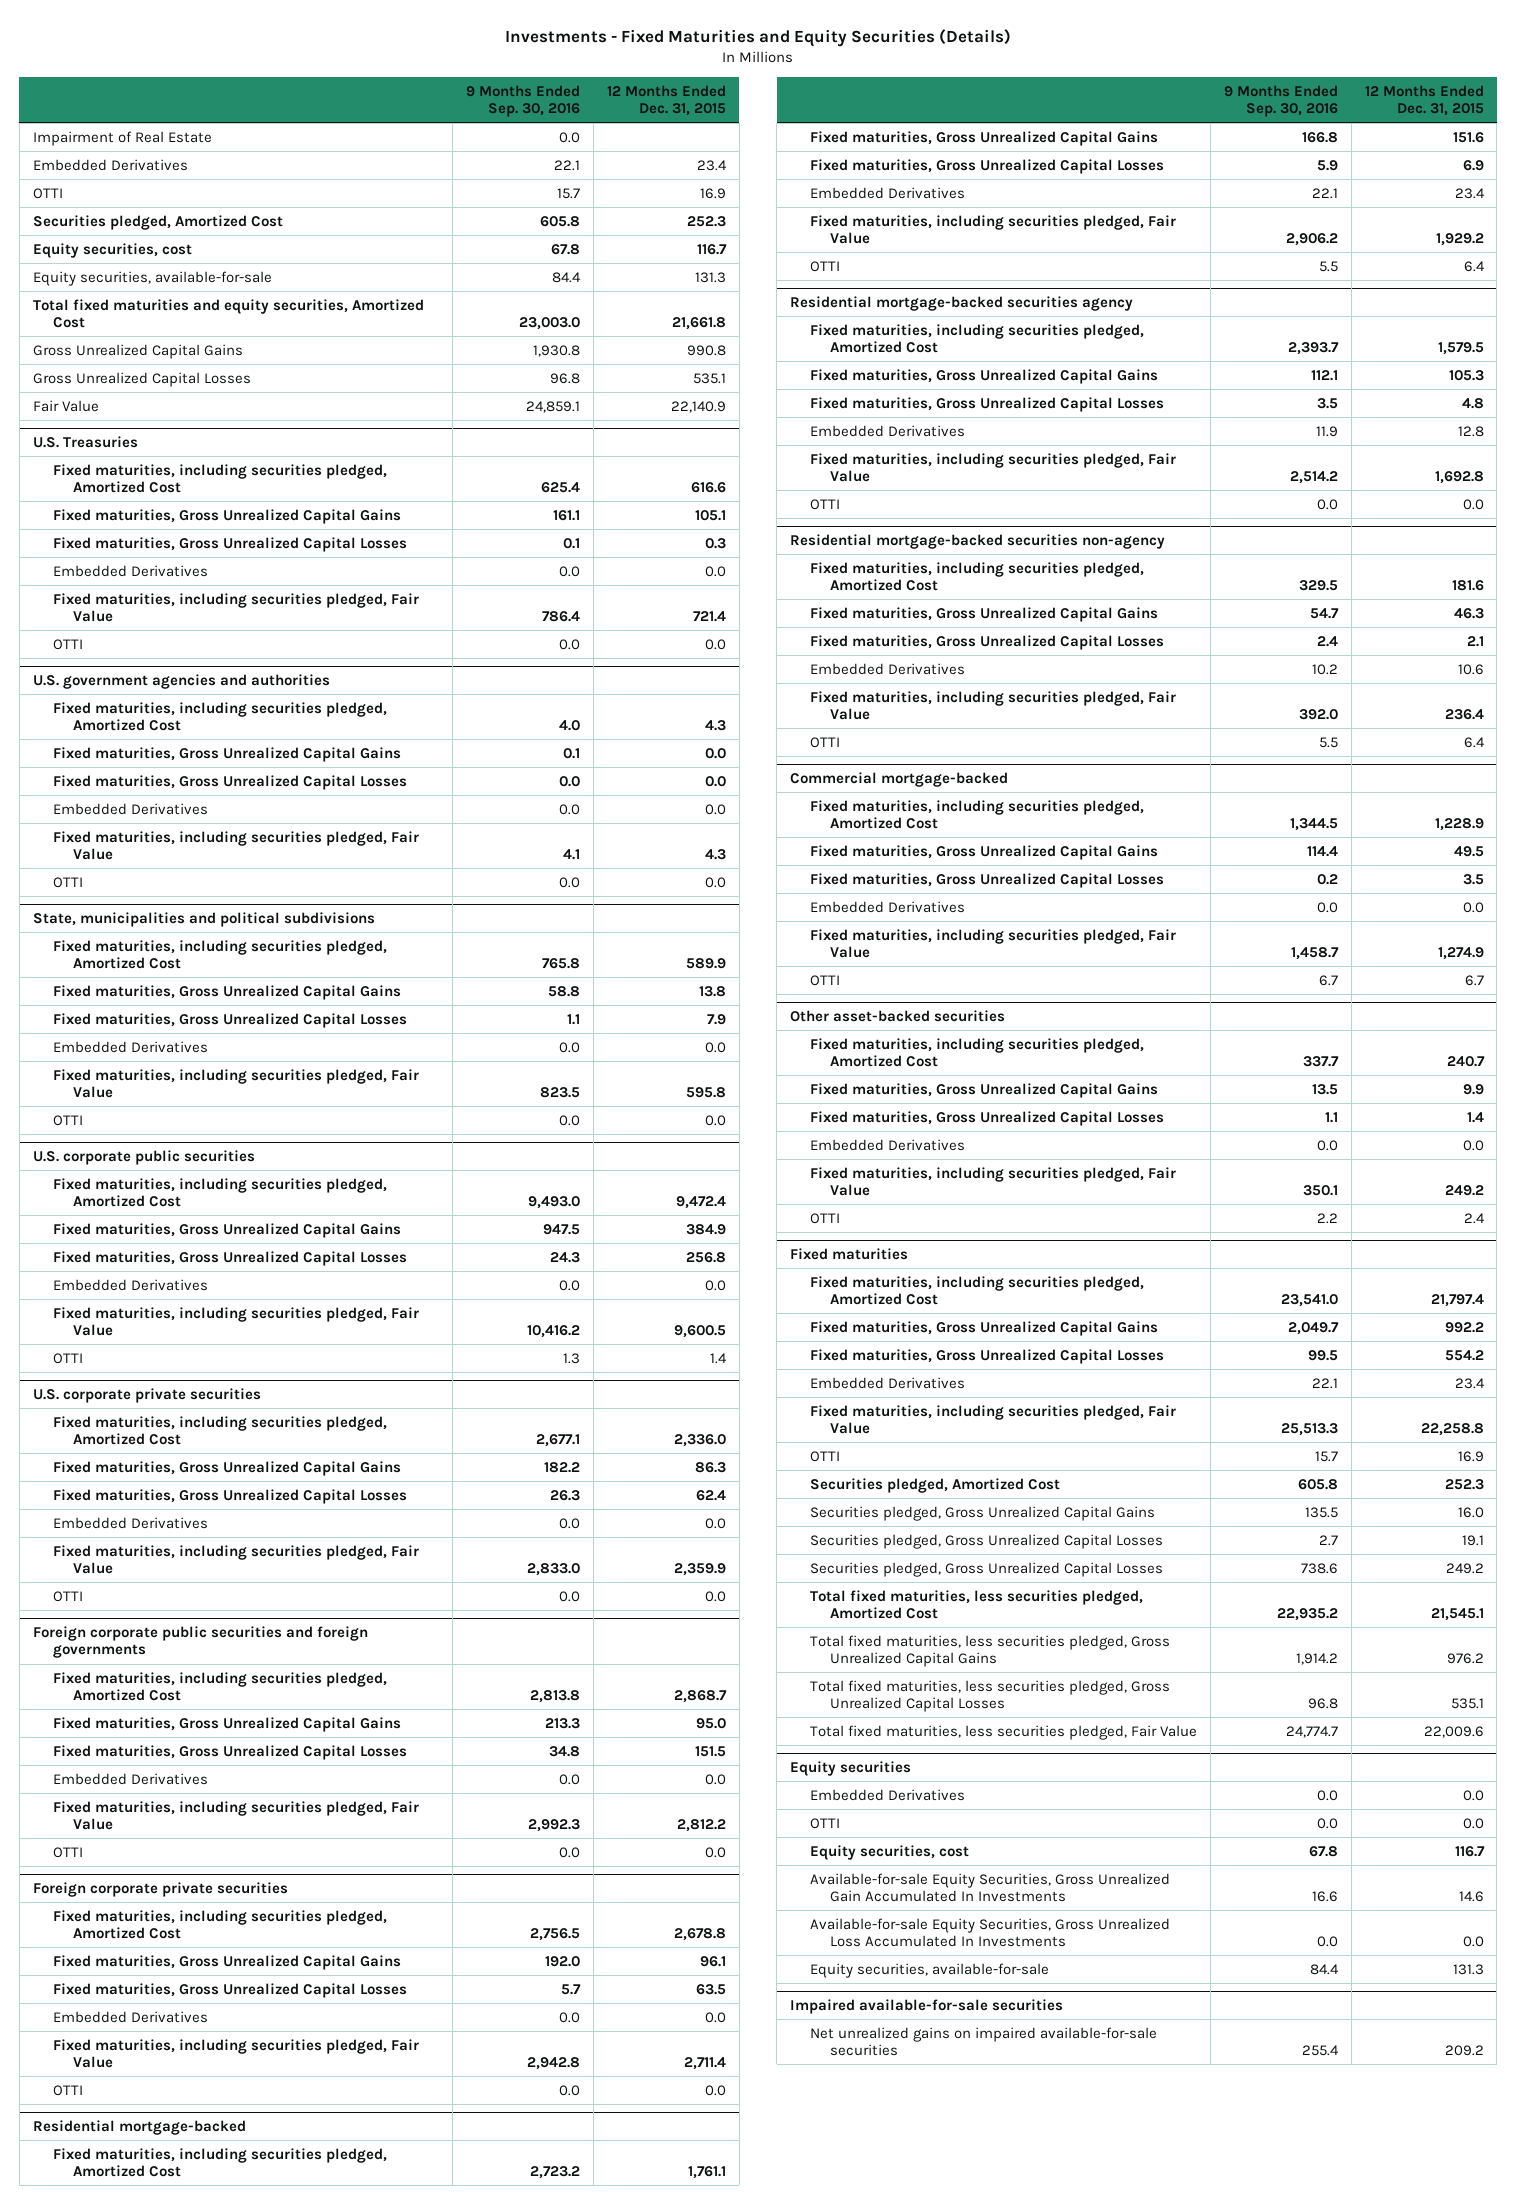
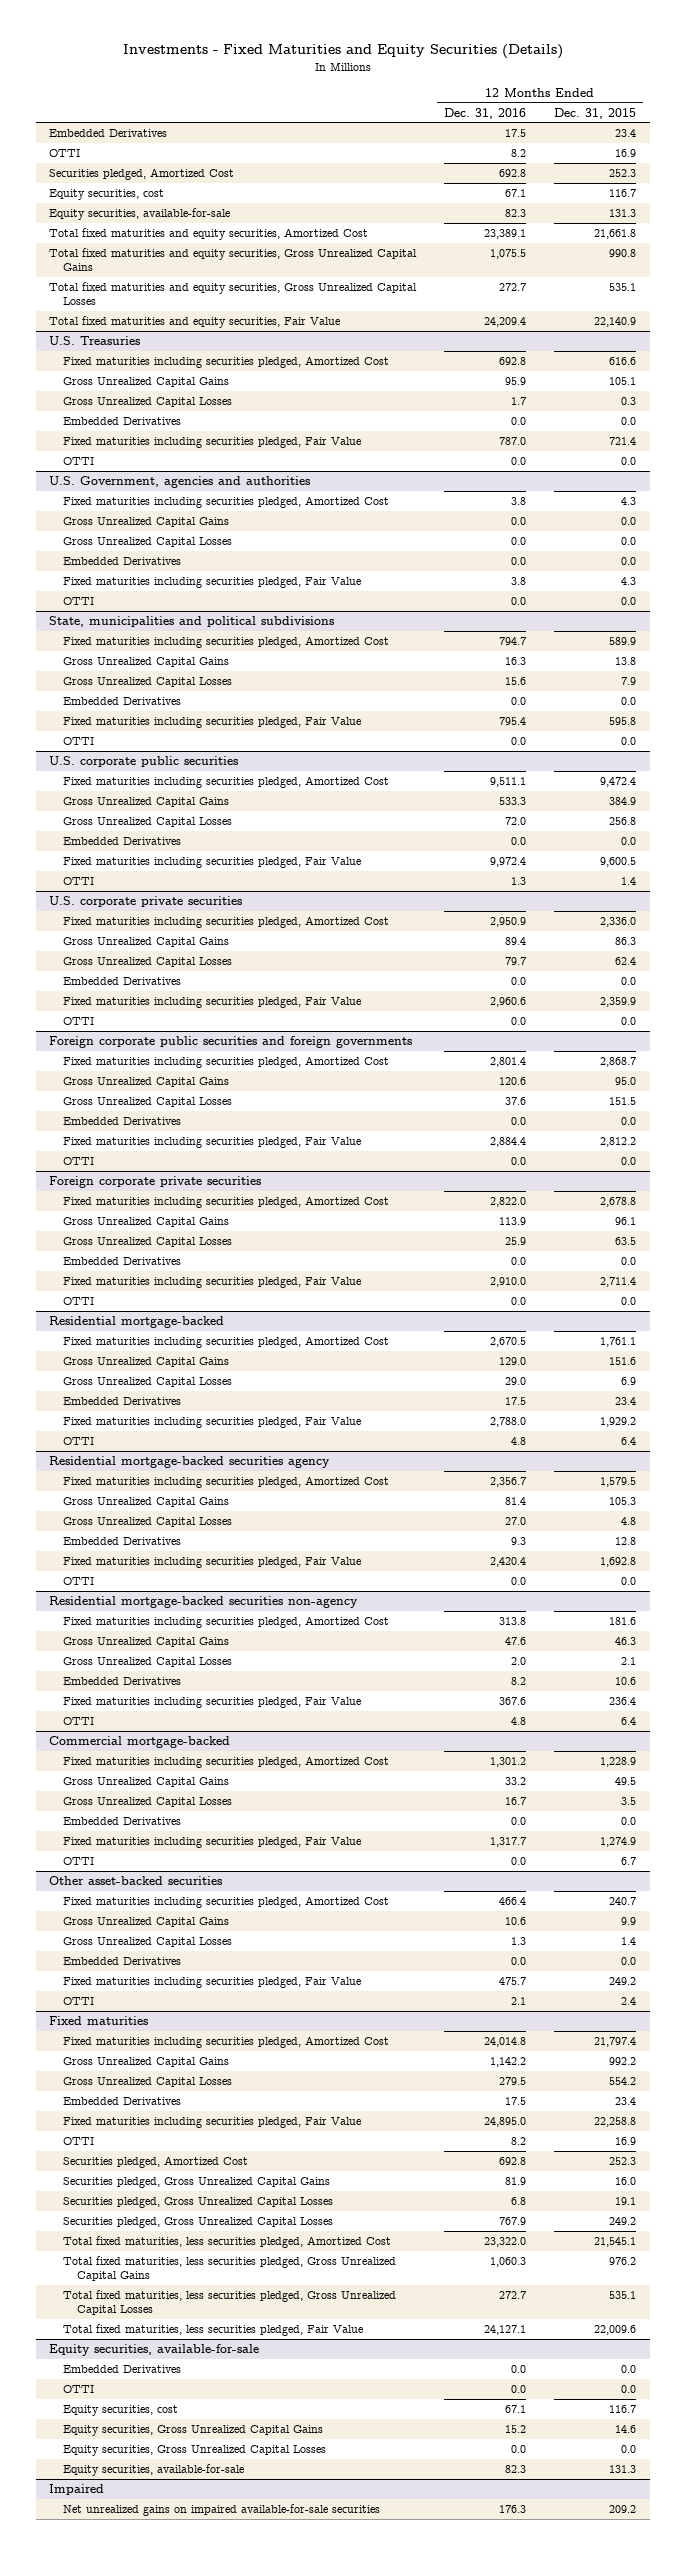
[466,84,581,118] 9 Months Ended Sep. 30, 2016 -> none
none -> [444,107,527,119] Dec. 31, 2016
[32,130,212,146] Impairment of Real Estate -> none
[32,343,243,359] Gross Unrealized Capital Gains -> [49,248,418,272] Total fixed maturities and equity securities, Gross Unrealized Capital Gains
[32,371,251,387] Gross Unrealized Capital Losses -> [49,282,418,306] Total fixed maturities and equity securities, Gross Unrealized Capital Losses
[32,399,99,412] Fair Value -> [49,316,341,329] Total fixed maturities and equity securities, Fair Value
[52,463,387,493] Fixed maturities, including securities pledged, Amortized Cost -> [63,356,390,369] Fixed maturities including securities pledged, Amortized Cost
[52,508,401,524] Fixed maturities, Gross Unrealized Capital Gains -> [63,377,230,388] Gross Unrealized Capital Gains
[52,536,407,552] Fixed maturities, Gross Unrealized Capital Losses -> [63,397,233,408] Gross Unrealized Capital Losses
[52,592,419,622] Fixed maturities, including securities pledged, Fair Value -> [63,437,362,449] Fixed maturities including securities pledged, Fair Value
[32,674,330,690] U.S. government agencies and authorities -> [49,476,311,489] U.S. Government, agencies and authorities
[52,701,387,731] Fixed maturities, including securities pledged, Amortized Cost -> [63,496,390,509] Fixed maturities including securities pledged, Amortized Cost
[52,746,401,762] Fixed maturities, Gross Unrealized Capital Gains -> [63,517,230,528] Gross Unrealized Capital Gains
[52,774,407,790] Fixed maturities, Gross Unrealized Capital Losses -> [63,537,233,548] Gross Unrealized Capital Losses
[52,830,419,860] Fixed maturities, including securities pledged, Fair Value -> [63,577,362,589] Fixed maturities including securities pledged, Fair Value
[52,939,387,969] Fixed maturities, including securities pledged, Amortized Cost -> [63,636,390,649] Fixed maturities including securities pledged, Amortized Cost
[52,984,401,1000] Fixed maturities, Gross Unrealized Capital Gains -> [63,657,230,668] Gross Unrealized Capital Gains
[52,1012,407,1028] Fixed maturities, Gross Unrealized Capital Losses -> [63,677,233,688] Gross Unrealized Capital Losses
[52,1068,419,1098] Fixed maturities, including securities pledged, Fair Value -> [63,717,362,729] Fixed maturities including securities pledged, Fair Value
[52,1177,387,1207] Fixed maturities, including securities pledged, Amortized Cost -> [63,776,390,789] Fixed maturities including securities pledged, Amortized Cost
[52,1222,401,1238] Fixed maturities, Gross Unrealized Capital Gains -> [63,797,230,808] Gross Unrealized Capital Gains
[52,1250,407,1266] Fixed maturities, Gross Unrealized Capital Losses -> [63,817,233,828] Gross Unrealized Capital Losses
[52,1306,419,1336] Fixed maturities, including securities pledged, Fair Value -> [63,857,362,869] Fixed maturities including securities pledged, Fair Value
[52,1415,387,1445] Fixed maturities, including securities pledged, Amortized Cost -> [63,916,390,929] Fixed maturities including securities pledged, Amortized Cost
[52,1460,401,1476] Fixed maturities, Gross Unrealized Capital Gains -> [63,937,230,948] Gross Unrealized Capital Gains
[52,1488,407,1504] Fixed maturities, Gross Unrealized Capital Losses -> [63,957,233,968] Gross Unrealized Capital Losses
[52,1544,419,1574] Fixed maturities, including securities pledged, Fair Value -> [63,997,362,1009] Fixed maturities including securities pledged, Fair Value
[52,1671,387,1701] Fixed maturities, including securities pledged, Amortized Cost -> [63,1056,390,1069] Fixed maturities including securities pledged, Amortized Cost
[52,1716,401,1732] Fixed maturities, Gross Unrealized Capital Gains -> [63,1077,230,1088] Gross Unrealized Capital Gains
[52,1744,407,1760] Fixed maturities, Gross Unrealized Capital Losses -> [63,1097,233,1108] Gross Unrealized Capital Losses
[52,1800,419,1830] Fixed maturities, including securities pledged, Fair Value -> [63,1137,362,1149] Fixed maturities including securities pledged, Fair Value
[52,1909,387,1939] Fixed maturities, including securities pledged, Amortized Cost -> [63,1196,390,1209] Fixed maturities including securities pledged, Amortized Cost
[52,1954,401,1970] Fixed maturities, Gross Unrealized Capital Gains -> [63,1217,230,1228] Gross Unrealized Capital Gains
[52,1982,407,1998] Fixed maturities, Gross Unrealized Capital Losses -> [63,1237,233,1248] Gross Unrealized Capital Losses
[52,2038,419,2068] Fixed maturities, including securities pledged, Fair Value -> [63,1277,362,1289] Fixed maturities including securities pledged, Fair Value
[52,2147,387,2177] Fixed maturities, including securities pledged, Amortized Cost -> [63,1336,390,1349] Fixed maturities including securities pledged, Amortized Cost
[810,130,1159,146] Fixed maturities, Gross Unrealized Capital Gains -> [63,1357,230,1368] Gross Unrealized Capital Gains
[810,158,1165,174] Fixed maturities, Gross Unrealized Capital Losses -> [63,1377,233,1388] Gross Unrealized Capital Losses
[810,214,1177,244] Fixed maturities, including securities pledged, Fair Value -> [63,1417,362,1429] Fixed maturities including securities pledged, Fair Value
[810,323,1145,353] Fixed maturities, including securities pledged, Amortized Cost -> [63,1476,390,1489] Fixed maturities including securities pledged, Amortized Cost
[810,368,1159,384] Fixed maturities, Gross Unrealized Capital Gains -> [63,1497,230,1508] Gross Unrealized Capital Gains
[810,396,1165,412] Fixed maturities, Gross Unrealized Capital Losses -> [63,1517,233,1528] Gross Unrealized Capital Losses
[810,452,1177,482] Fixed maturities, including securities pledged, Fair Value -> [63,1557,362,1569] Fixed maturities including securities pledged, Fair Value
[810,561,1145,591] Fixed maturities, including securities pledged, Amortized Cost -> [63,1616,390,1629] Fixed maturities including securities pledged, Amortized Cost
[810,606,1159,622] Fixed maturities, Gross Unrealized Capital Gains -> [63,1637,230,1648] Gross Unrealized Capital Gains
[810,634,1165,650] Fixed maturities, Gross Unrealized Capital Losses -> [63,1657,233,1668] Gross Unrealized Capital Losses
[810,690,1177,720] Fixed maturities, including securities pledged, Fair Value -> [63,1697,362,1709] Fixed maturities including securities pledged, Fair Value
[810,799,1145,829] Fixed maturities, including securities pledged, Amortized Cost -> [63,1756,390,1769] Fixed maturities including securities pledged, Amortized Cost
[810,844,1159,860] Fixed maturities, Gross Unrealized Capital Gains -> [63,1777,230,1788] Gross Unrealized Capital Gains
[810,872,1165,888] Fixed maturities, Gross Unrealized Capital Losses -> [63,1797,233,1808] Gross Unrealized Capital Losses
[810,928,1177,958] Fixed maturities, including securities pledged, Fair Value -> [63,1837,362,1849] Fixed maturities including securities pledged, Fair Value
[810,1037,1145,1067] Fixed maturities, including securities pledged, Amortized Cost -> [63,1896,390,1909] Fixed maturities including securities pledged, Amortized Cost
[810,1082,1159,1098] Fixed maturities, Gross Unrealized Capital Gains -> [63,1917,230,1928] Gross Unrealized Capital Gains
[810,1110,1165,1126] Fixed maturities, Gross Unrealized Capital Losses -> [63,1937,233,1948] Gross Unrealized Capital Losses
[810,1166,1177,1196] Fixed maturities, including securities pledged, Fair Value -> [63,1977,362,1989] Fixed maturities including securities pledged, Fair Value
[810,1275,1145,1305] Fixed maturities, including securities pledged, Amortized Cost -> [63,2036,390,2049] Fixed maturities including securities pledged, Amortized Cost
[810,1320,1159,1336] Fixed maturities, Gross Unrealized Capital Gains -> [63,2057,230,2068] Gross Unrealized Capital Gains
[810,1348,1165,1364] Fixed maturities, Gross Unrealized Capital Losses -> [63,2077,233,2088] Gross Unrealized Capital Losses
[810,1404,1177,1434] Fixed maturities, including securities pledged, Fair Value -> [63,2117,362,2129] Fixed maturities including securities pledged, Fair Value
[790,1761,912,1777] Equity securities -> [49,2344,260,2357] Equity securities, available-for-sale
[810,1872,1171,1902] Available-for-sale Equity Securities, Gross Unrealized Gain Accumulated In Investments -> [63,2425,324,2437] Equity securities, Gross Unrealized Capital Gains
[810,1917,1171,1947] Available-for-sale Equity Securities, Gross Unrealized Loss Accumulated In Investments -> [63,2445,327,2457] Equity securities, Gross Unrealized Capital Losses
[790,1999,1064,2015] Impaired available-for-sale securities -> [49,2484,105,2496] Impaired

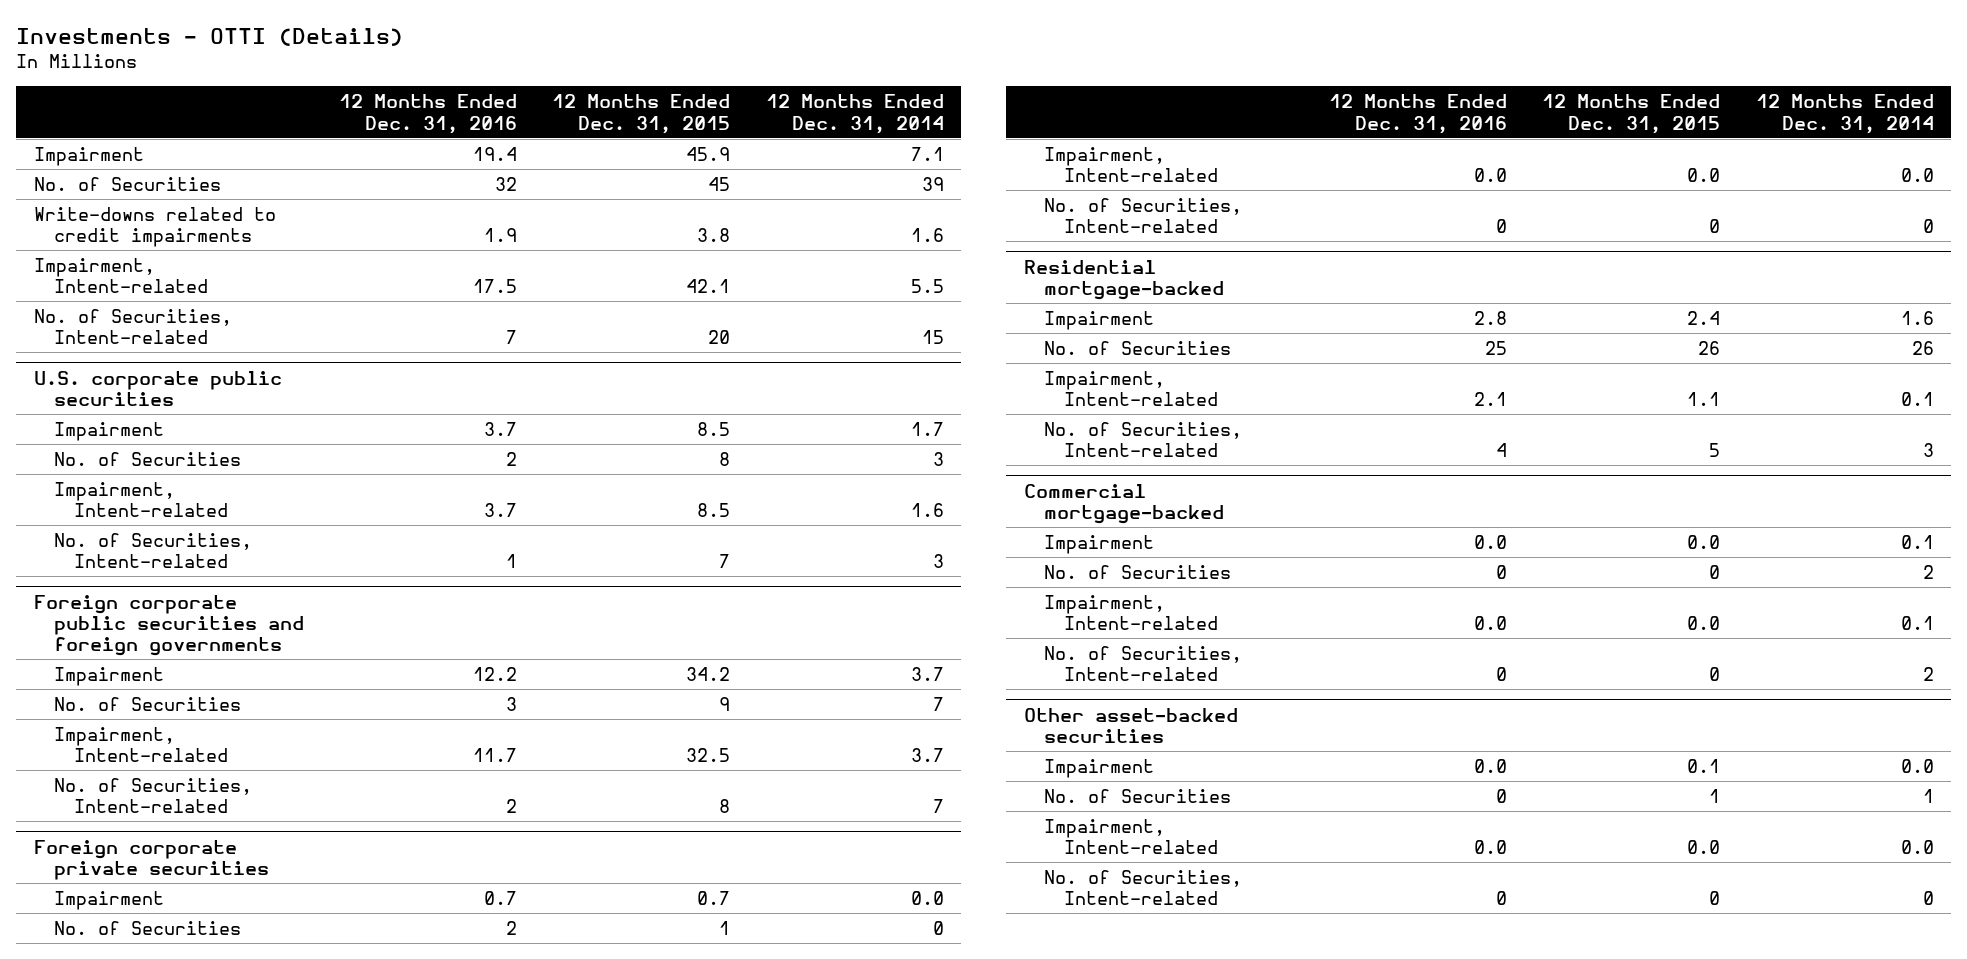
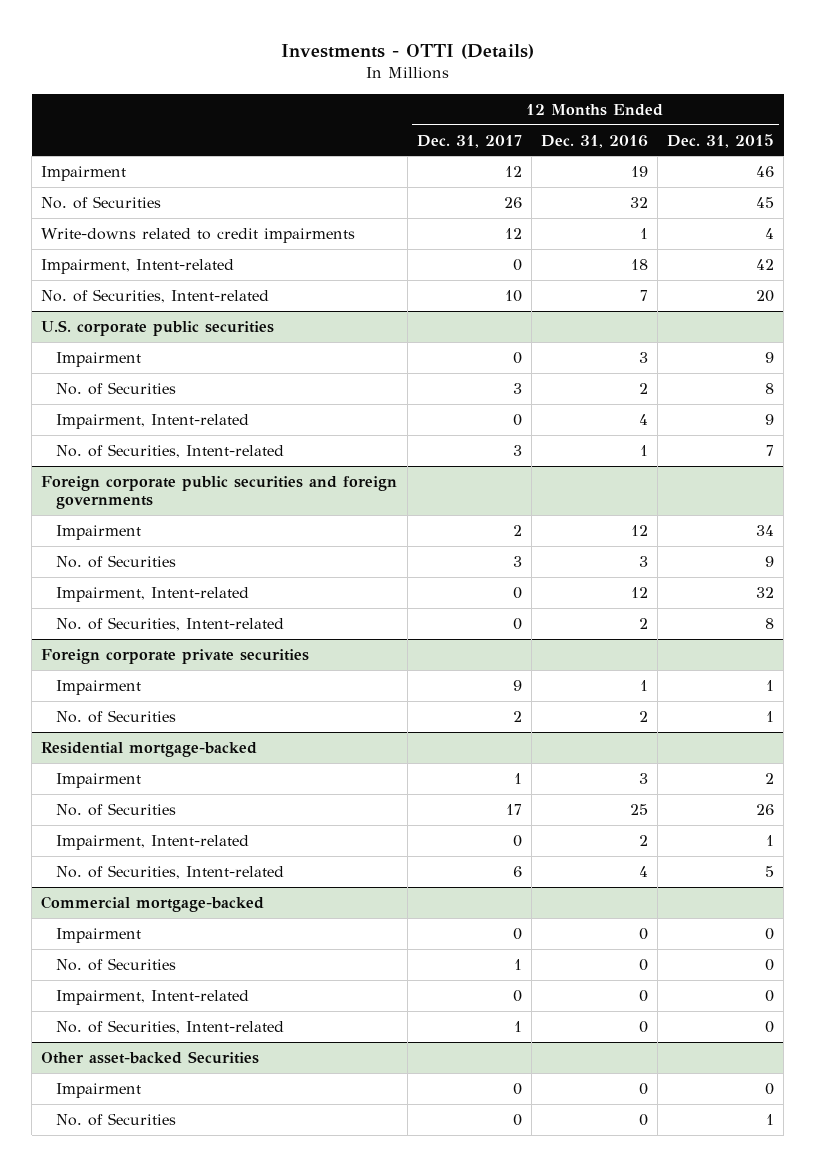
[765,94,944,134] 12 Months Ended Dec. 31, 2014 -> none
none -> [416,134,522,148] Dec. 31, 2017
[473,146,518,161] 19.4 -> [630,165,648,177] 19
[686,146,731,161] 45.9 -> [756,165,775,177] 46
[484,228,518,243] 1.9 -> [639,227,648,239] 1
[697,228,731,243] 3.8 -> [765,227,775,239] 4
[473,279,518,294] 17.5 -> [630,258,648,270] 18
[686,279,731,294] 42.1 -> [756,258,775,270] 42
[484,421,518,436] 3.7 -> [638,351,648,363] 3
[697,421,731,436] 8.5 -> [765,351,775,363] 9
[484,503,518,518] 3.7 -> [638,413,648,425] 4
[697,503,731,518] 8.5 -> [765,413,775,425] 9
[473,666,518,681] 12.2 -> [630,524,648,536] 12
[686,666,731,681] 34.2 -> [756,524,775,536] 34
[473,748,518,763] 11.7 -> [630,586,648,598] 12
[686,748,731,763] 32.5 -> [756,586,775,598] 32
[484,890,518,905] 0.7 -> [639,679,648,691] 1
[697,890,731,905] 0.7 -> [766,679,775,691] 1
[1043,146,1219,183] Impairment, Intent-related -> none
[1043,197,1242,234] No. of Securities, Intent-related -> none
[1474,310,1508,325] 2.8 -> [638,772,648,784] 3
[1687,310,1721,325] 2.4 -> [765,772,775,784] 2
[1474,392,1508,407] 2.1 -> [638,834,648,846] 2
[1687,392,1721,407] 1.1 -> [766,834,775,846] 1
[1474,534,1508,549] 0.0 -> [638,927,648,940] 0
[1687,534,1721,549] 0.0 -> [765,927,775,940] 0
[1474,616,1508,631] 0.0 -> [638,989,648,1002] 0
[1687,616,1721,631] 0.0 -> [765,989,775,1002] 0
[1023,707,1238,743] Other asset-backed securities -> [41,1050,260,1064] Other asset-backed Securities
[1474,758,1508,773] 0.0 -> [638,1082,648,1095] 0
[1687,758,1721,773] 0.1 -> [765,1082,775,1095] 0
[1043,818,1219,855] Impairment, Intent-related -> none
[1043,869,1242,906] No. of Securities, Intent-related -> none

